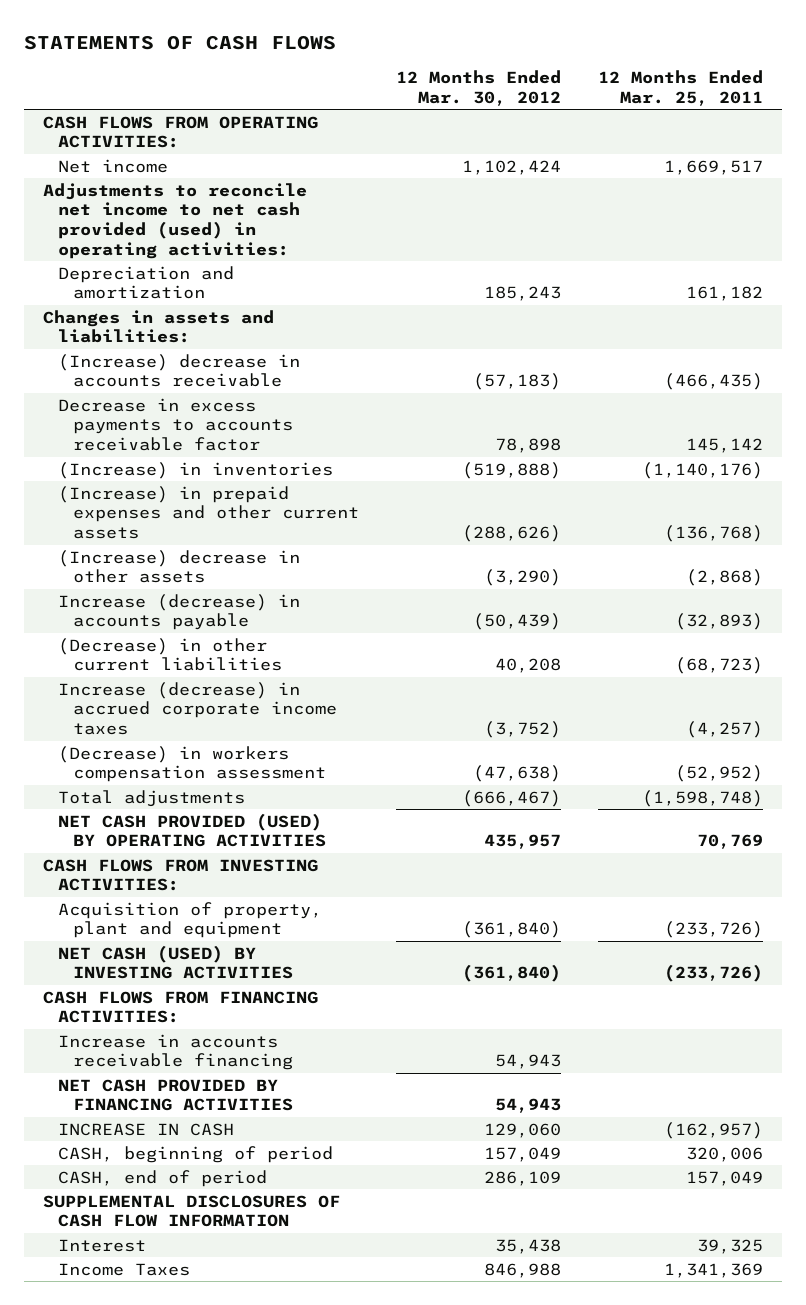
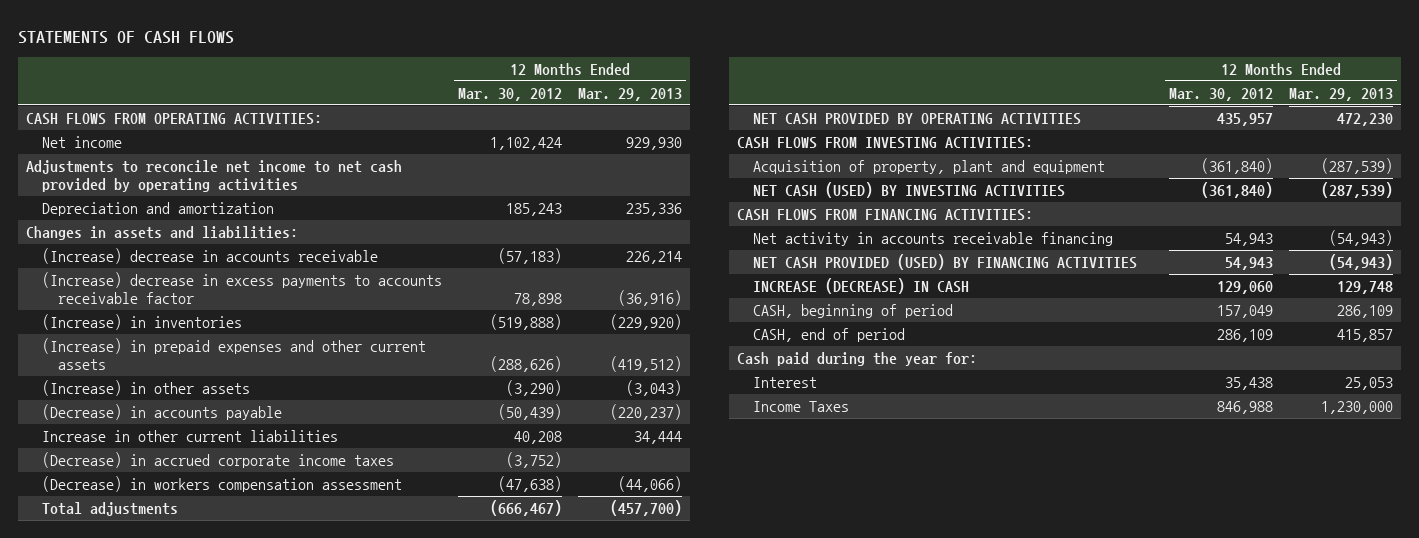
[597,70,763,106] 12 Months Ended Mar. 25, 2011 -> none
none -> [578,87,683,101] Mar. 29, 2013
[42,182,307,259] Adjustments to reconcile net income to net cash provided (used) in operating activities: -> [25,159,402,192] Adjustments to reconcile net income to net cash provided by operating activities
[57,397,293,451] Decrease in excess payments to accounts receivable factor -> [41,271,442,304] (Increase) decrease in excess payments to accounts receivable factor
[57,549,300,584] (Increase) decrease in other assets -> [41,379,250,396] (Increase) in other assets
[57,593,300,631] Increase (decrease) in accounts payable -> [41,403,282,420] (Decrease) in accounts payable
[57,637,282,672] (Decrease) in other current liabilities -> [41,429,338,442] Increase in other current liabilities
[57,681,337,735] Increase (decrease) in accrued corporate income taxes -> [41,451,394,468] (Decrease) in accrued corporate income taxes
[57,812,326,848] NET CASH PROVIDED (USED) BY OPERATING ACTIVITIES -> [752,112,1081,125] NET CASH PROVIDED BY OPERATING ACTIVITIES
[57,1033,293,1071] Increase in accounts receivable financing -> [752,231,1113,246] Net activity in accounts receivable financing
[57,1078,293,1112] NET CASH PROVIDED BY FINANCING ACTIVITIES -> [752,253,1137,270] NET CASH PROVIDED (USED) BY FINANCING ACTIVITIES
[57,1122,234,1136] INCREASE IN CASH -> [752,277,969,294] INCREASE (DECREASE) IN CASH
[42,1194,340,1228] SUPPLEMENTAL DISCLOSURES OF CASH FLOW INFORMATION -> none
none -> [736,351,977,366] Cash paid during the year for:

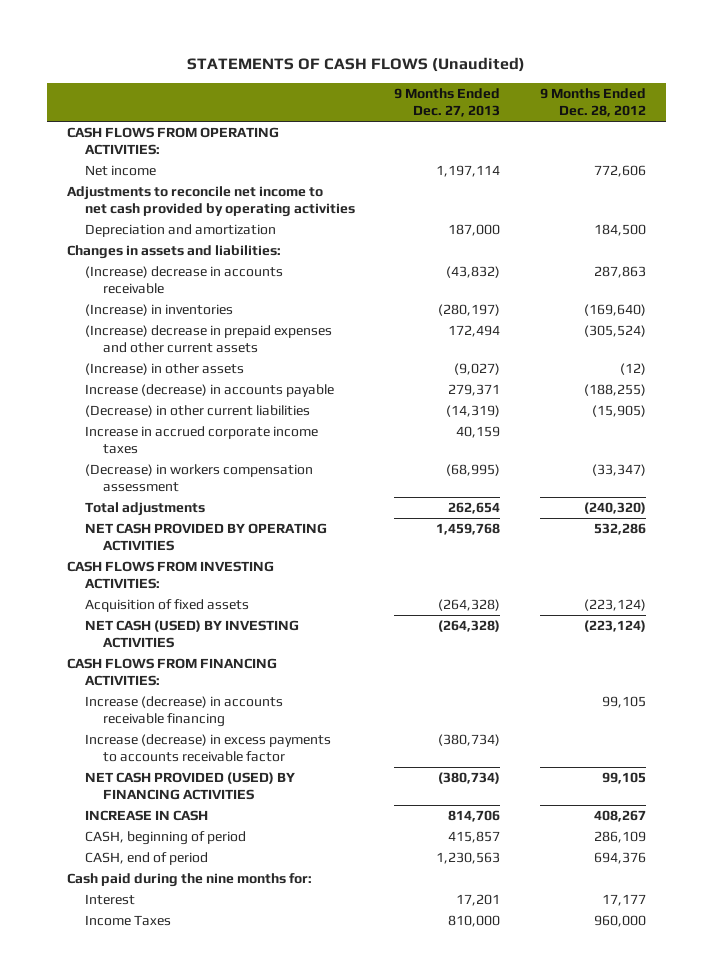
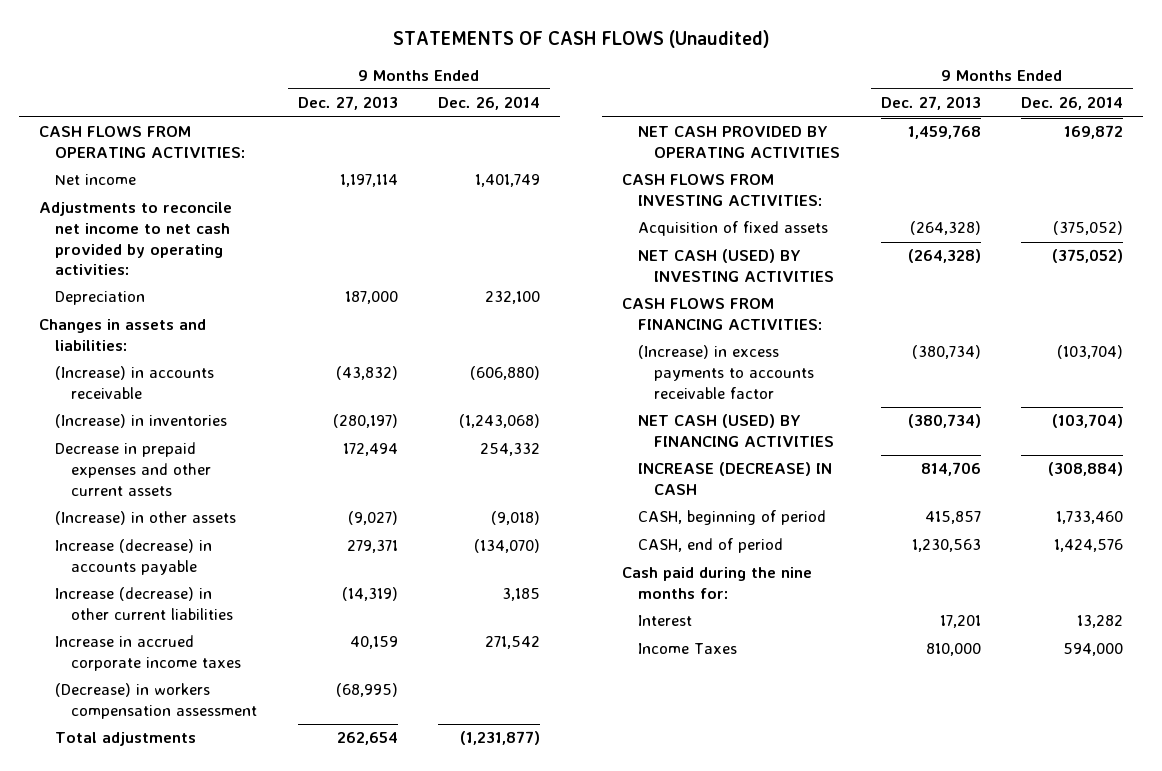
[539,87,646,117] 9 Months Ended Dec. 28, 2012 -> none
none -> [438,96,541,111] Dec. 26, 2014
[66,186,355,218] Adjustments to reconcile net income to net cash provided by operating activities -> [39,202,233,276] Adjustments to reconcile net income to net cash provided by operating activities:
[84,224,276,238] Depreciation and amortization -> [55,291,146,306] Depreciation
[84,266,283,295] (Increase) decrease in accounts receivable -> [55,366,215,399] (Increase) in accounts receivable
[84,325,332,354] (Increase) decrease in prepaid expenses and other current assets -> [55,442,212,496] Decrease in prepaid expenses and other current assets
[84,405,310,418] (Decrease) in other current liabilities -> [55,587,234,620] Increase (decrease) in other current liabilities
[84,696,283,728] Increase (decrease) in accounts receivable financing -> none
[84,734,331,763] Increase (decrease) in excess payments to accounts receivable factor -> [638,345,815,399] (Increase) in excess payments to accounts receivable factor
[84,772,295,801] NET CASH PROVIDED (USED) BY FINANCING ACTIVITIES -> [638,414,835,447] NET CASH (USED) BY FINANCING ACTIVITIES
[84,810,208,822] INCREASE IN CASH -> [638,462,833,495] INCREASE (DECREASE) IN CASH

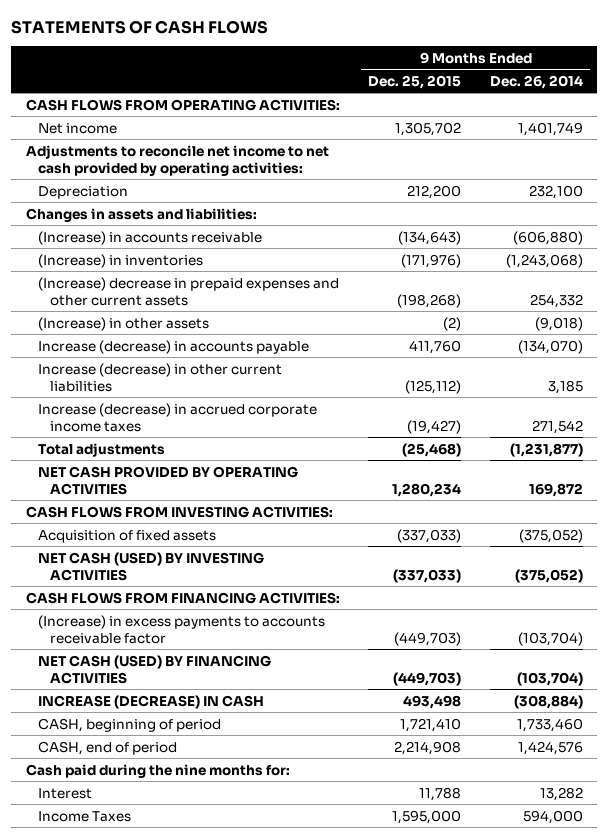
[393,29,771,48] STATEMENTS OF CASH FLOWS (Unaudited) -> [11,19,269,34] STATEMENTS OF CASH FLOWS
[297,96,398,111] Dec. 27, 2013 -> none
none -> [368,74,462,89] Dec. 25, 2015
[55,442,212,496] Decrease in prepaid expenses and other current assets -> [37,276,339,306] (Increase) decrease in prepaid expenses and other current assets
[55,683,258,719] (Decrease) in workers compensation assessment -> none
[55,635,242,671] Increase in accrued corporate income taxes -> [37,402,317,432] Increase (decrease) in accrued corporate income taxes

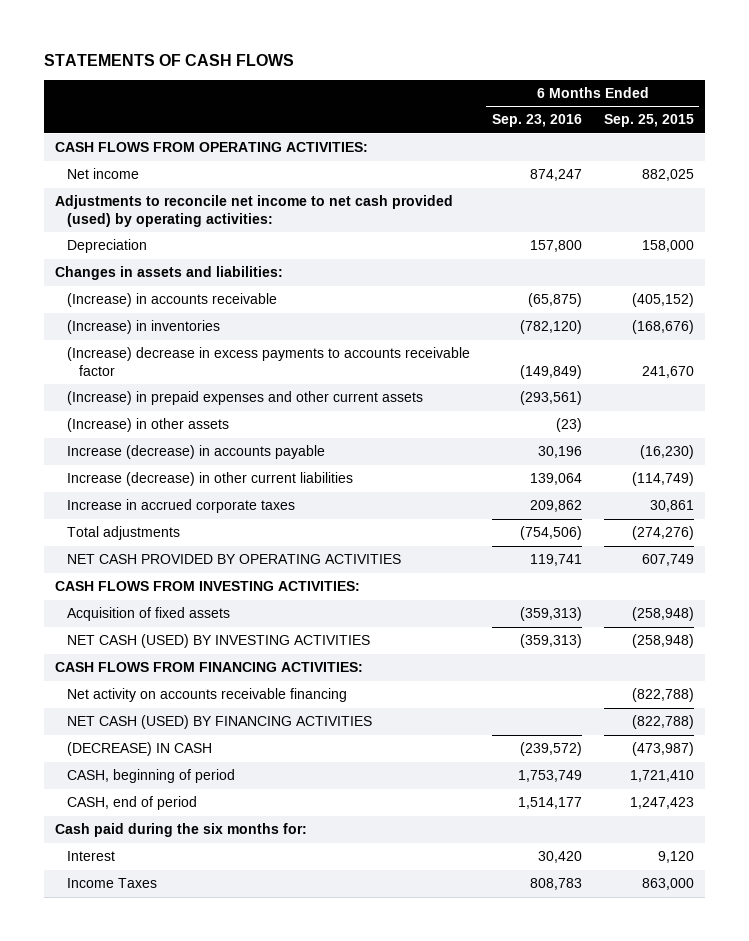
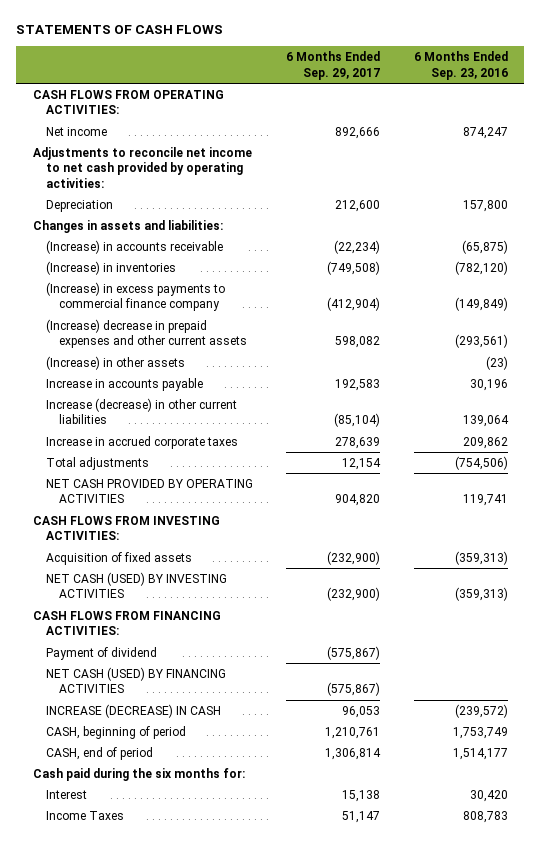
[603,114,694,128] Sep. 25, 2015 -> none
none -> [286,51,381,80] 6 Months Ended Sep. 29, 2017
[55,195,454,227] Adjustments to reconcile net income to net cash provided (used) by operating activities: -> [32,146,252,188] Adjustments to reconcile net income to net cash provided by operating activities:
[66,347,470,376] (Increase) decrease in excess payments to accounts receivable factor -> [45,281,225,312] (Increase) in excess payments to commercial finance company
[66,391,423,406] (Increase) in prepaid expenses and other current assets -> [45,318,247,349] (Increase) decrease in prepaid expenses and other current assets
[66,445,325,460] Increase (decrease) in accounts payable -> [45,377,203,391] Increase in accounts payable
[66,688,347,703] Net activity on accounts receivable financing -> none
none -> [45,646,157,660] Payment of dividend
[66,742,212,757] (DECREASE) IN CASH -> [45,703,221,718] INCREASE (DECREASE) IN CASH

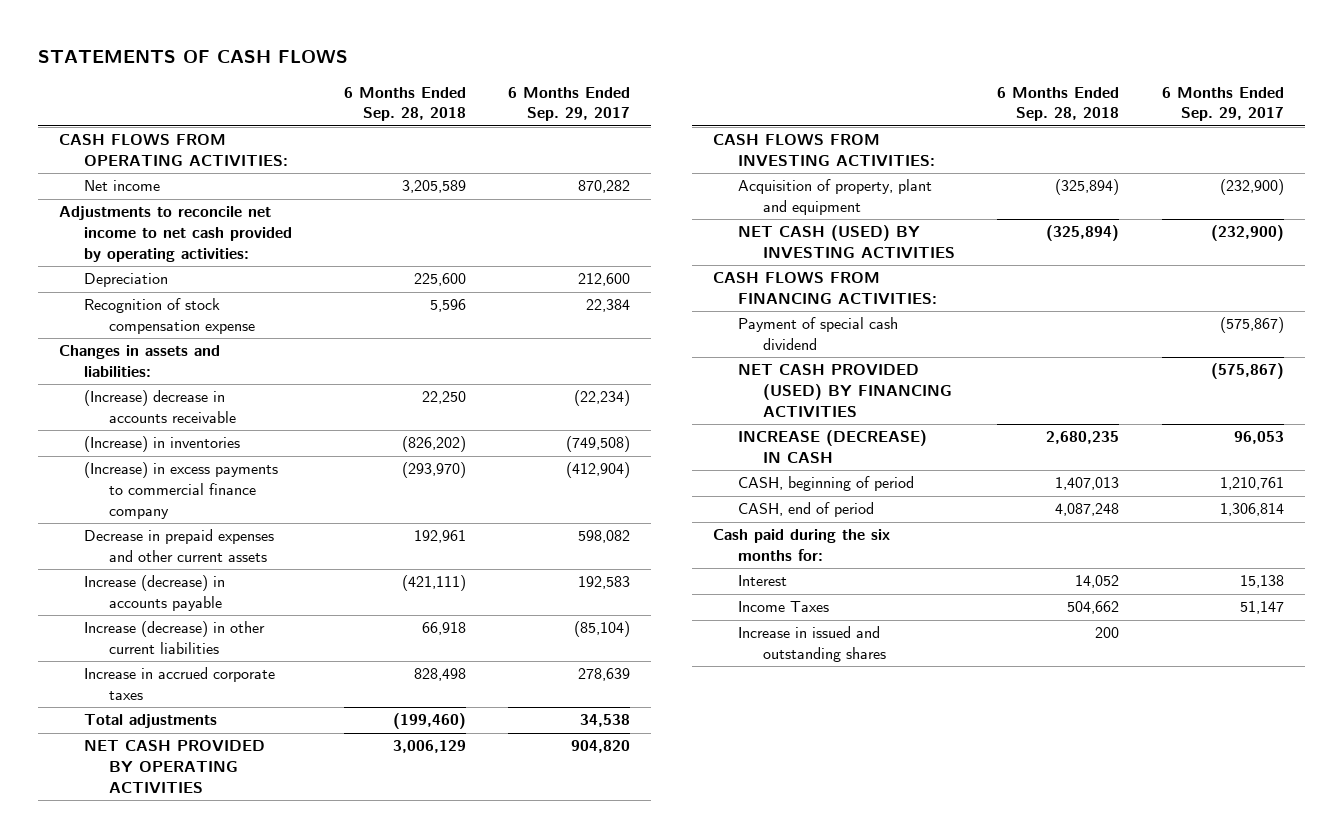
[413,51,508,80] 6 Months Ended Sep. 23, 2016 -> none
none -> [343,86,466,122] 6 Months Ended Sep. 28, 2018
[335,126,381,139] 892,666 -> [578,180,631,194] 870,282
none -> [84,298,256,335] Recognition of stock compensation expense
[45,239,223,254] (Increase) in accounts receivable -> [84,390,237,424] (Increase) decrease in accounts receivable
[45,355,185,370] (Increase) in other assets -> none
[45,318,247,349] (Increase) decrease in prepaid expenses and other current assets -> [84,529,275,563] Decrease in prepaid expenses and other current assets
[45,377,203,391] Increase in accounts payable -> [84,575,226,612] Increase (decrease) in accounts payable
[342,457,382,470] 12,154 -> [580,714,631,728] 34,538
[45,551,192,565] Acquisition of fixed assets -> [737,179,932,216] Acquisition of property, plant and equipment
[45,646,157,660] Payment of dividend -> [737,317,898,351] Payment of special cash dividend
[45,666,226,694] NET CASH (USED) BY FINANCING ACTIVITIES -> [737,364,952,417] NET CASH PROVIDED (USED) BY FINANCING ACTIVITIES
none -> [737,626,886,663] Increase in issued and outstanding shares

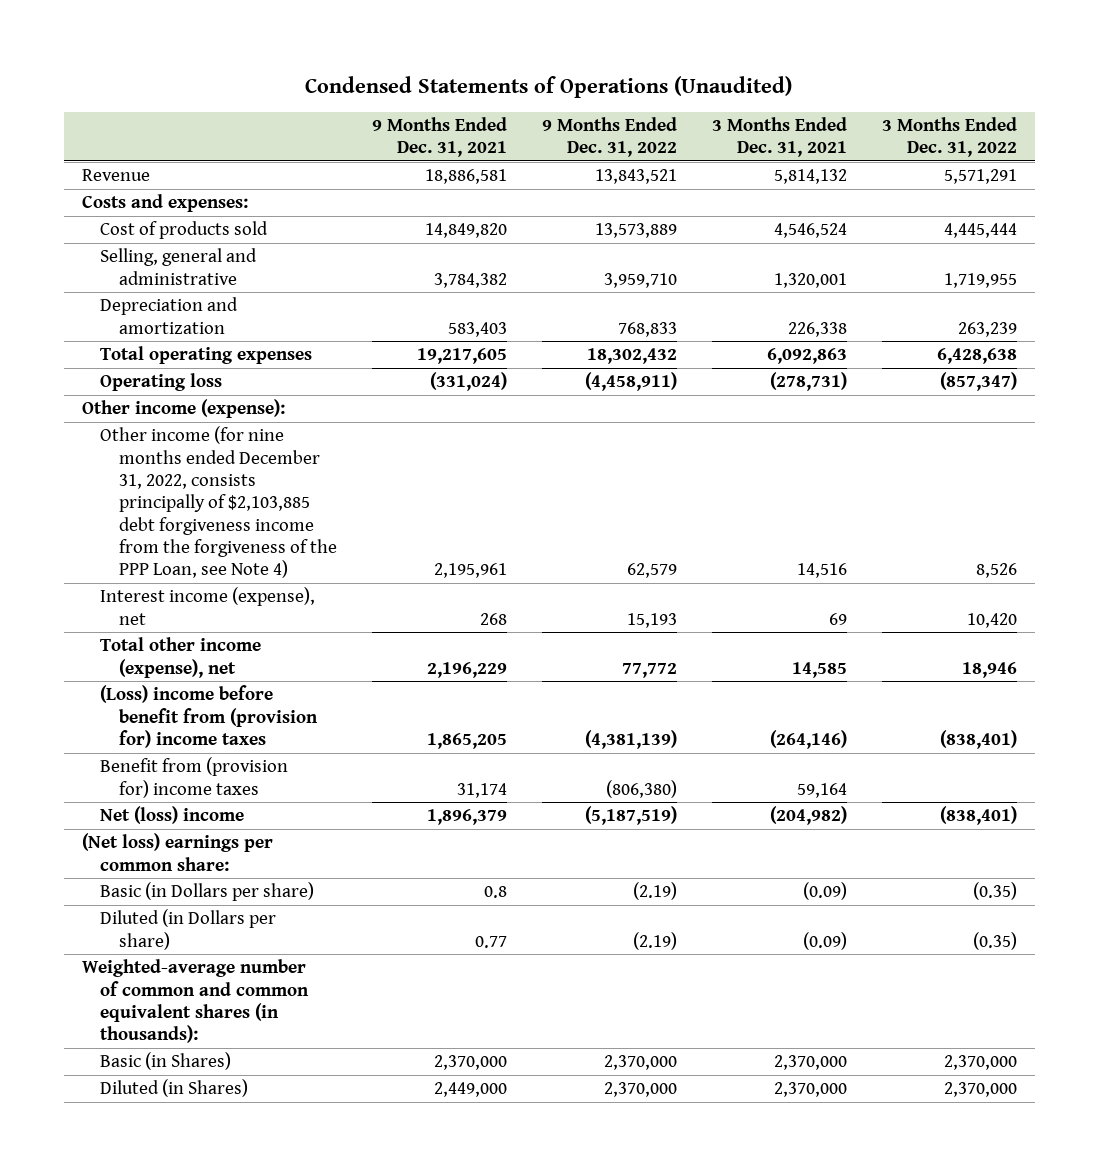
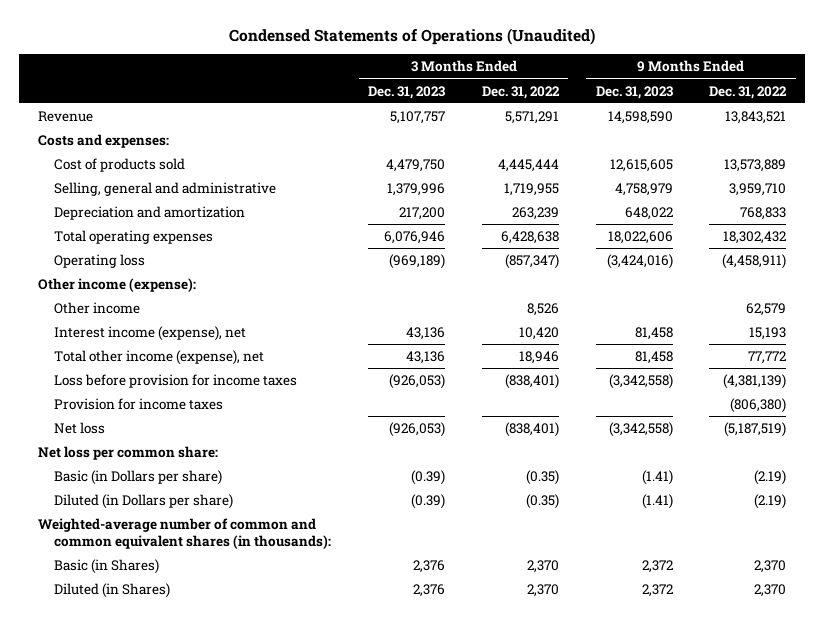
[371,116,507,158] 9 Months Ended Dec. 31, 2021 -> none
[711,116,847,158] 3 Months Ended Dec. 31, 2021 -> none
none -> [368,85,446,99] Dec. 31, 2023
none -> [595,85,673,99] Dec. 31, 2023
[100,426,337,579] Other income (for nine months ended December 31, 2022, consists principally of $2,103,885 debt forgiveness income from the forgiveness of the PPP Loan, see Note 4) -> [54,302,141,315] Other income
[100,685,318,748] (Loss) income before benefit from (provision for) income taxes -> [54,374,298,389] Loss before provision for income taxes
[100,757,289,798] Benefit from (provision for) income taxes -> [54,398,224,411] Provision for income taxes
[100,806,245,825] Net (loss) income -> [54,422,106,435] Net loss
[81,833,273,871] (Net loss) earnings per common share: -> [37,446,218,461] Net loss per common share:
[603,1055,677,1071] 2,370,000 -> [754,560,787,574] 2,370
[944,1055,1018,1071] 2,370,000 -> [526,560,559,574] 2,370
[603,1082,677,1098] 2,370,000 -> [754,584,787,598] 2,370
[944,1082,1018,1098] 2,370,000 -> [526,584,559,598] 2,370

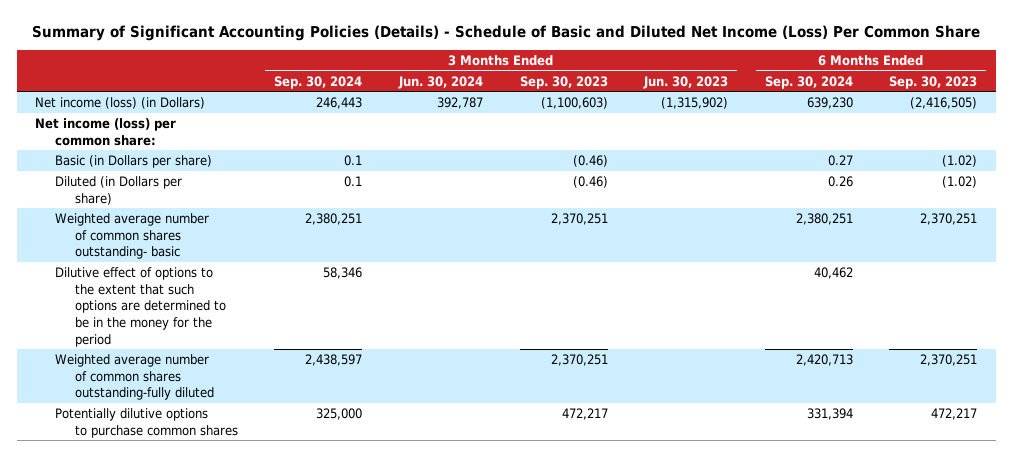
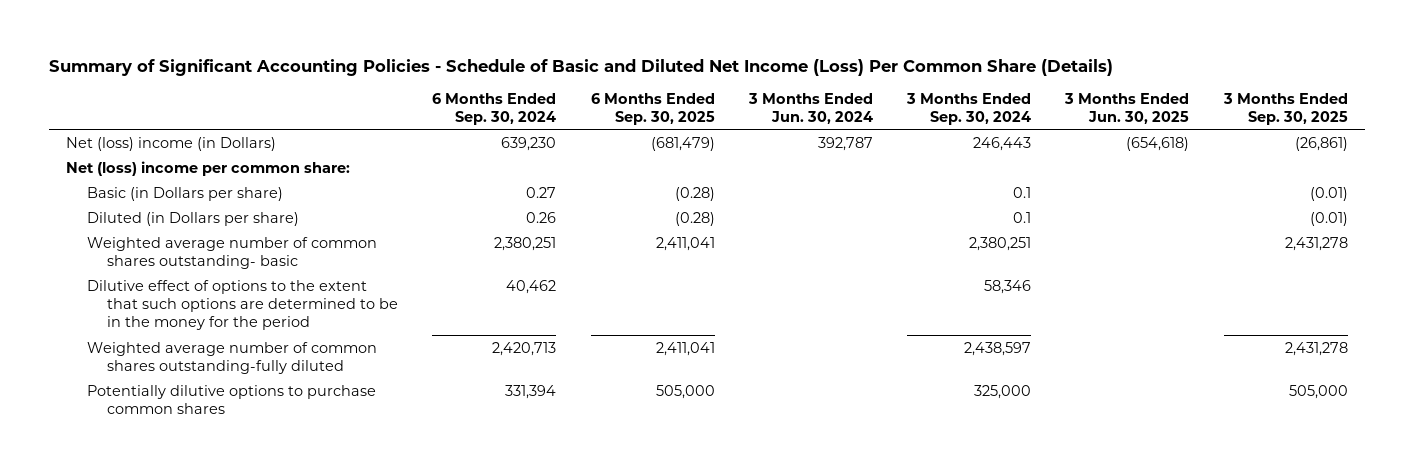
[32,25,981,42] Summary of Significant Accounting Policies (Details) - Schedule of Basic and Diluted Net Income (Loss) Per Common Share -> [48,58,1113,76] Summary of Significant Accounting Policies - Schedule of Basic and Diluted Net Income (Loss) Per Common Share (Details)
[519,75,608,89] Sep. 30, 2023 -> none
[643,75,729,89] Jun. 30, 2023 -> none
[889,75,978,89] Sep. 30, 2023 -> none
none -> [590,92,715,126] 6 Months Ended Sep. 30, 2025
none -> [1064,92,1190,125] 3 Months Ended Jun. 30, 2025
none -> [1222,92,1348,126] 3 Months Ended Sep. 30, 2025
[35,97,206,110] Net income (loss) (in Dollars) -> [66,136,277,151] Net (loss) income (in Dollars)
[35,118,177,146] Net income (loss) per common share: -> [66,160,351,176] Net (loss) income per common share:

